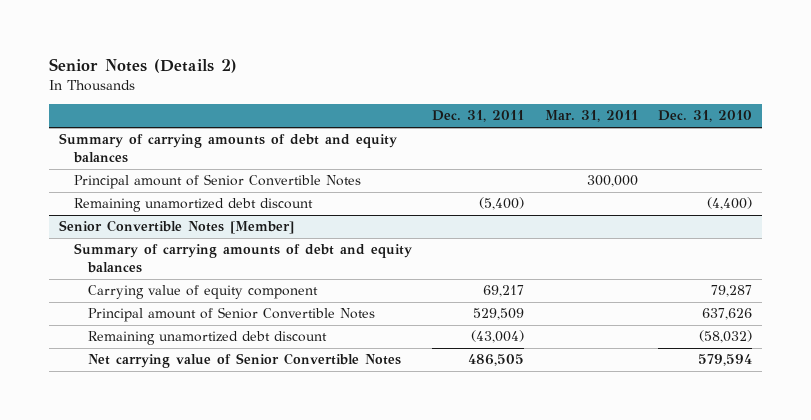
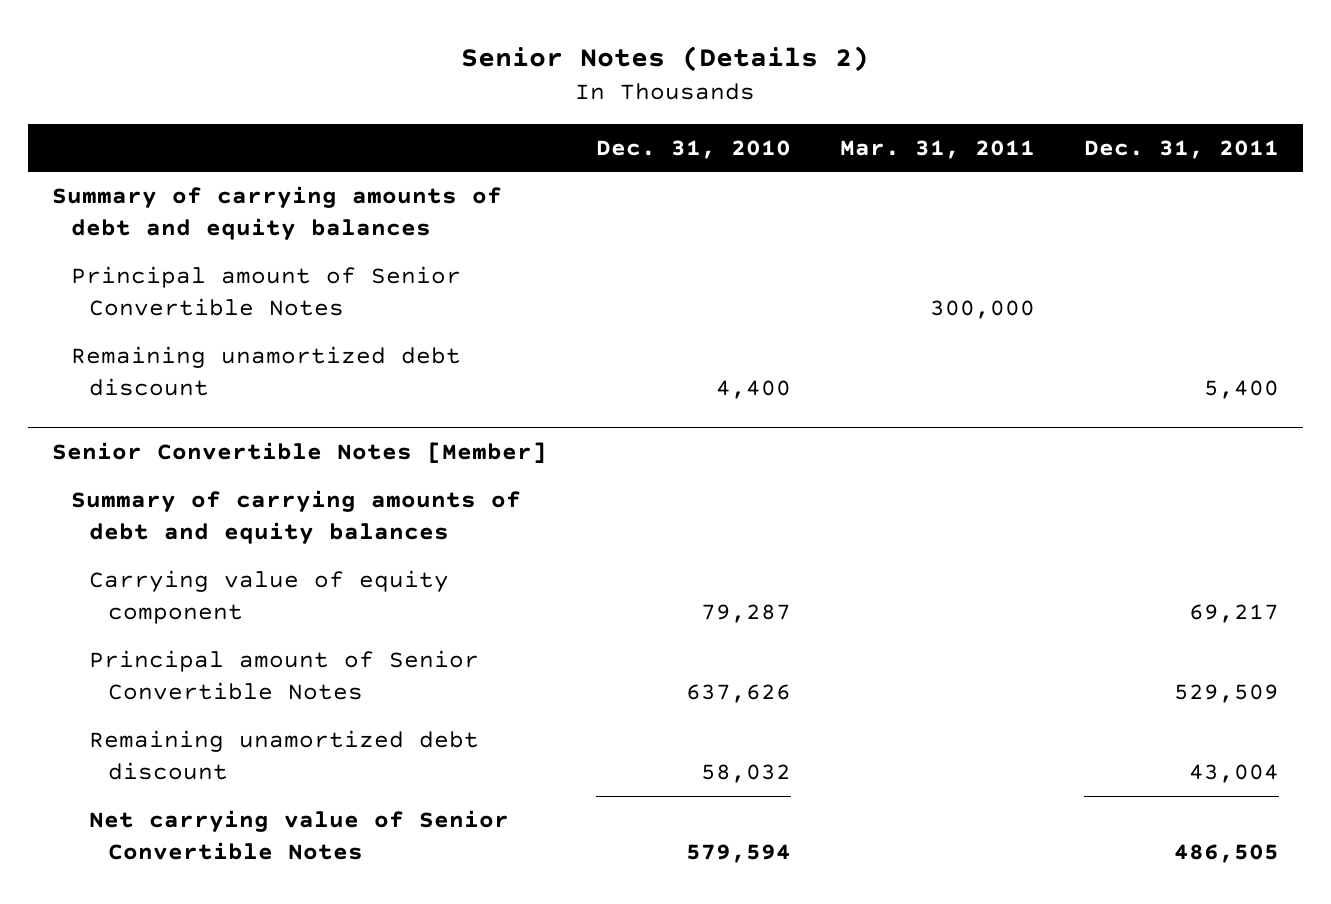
[479,197,525,211] (5,400) -> [1203,380,1279,400] 5,400
[707,197,753,211] (4,400) -> [715,380,791,400] 4,400
[471,330,525,344] (43,004) -> [1188,764,1279,784] 43,004
[699,330,753,344] (58,032) -> [700,764,791,784] 58,032

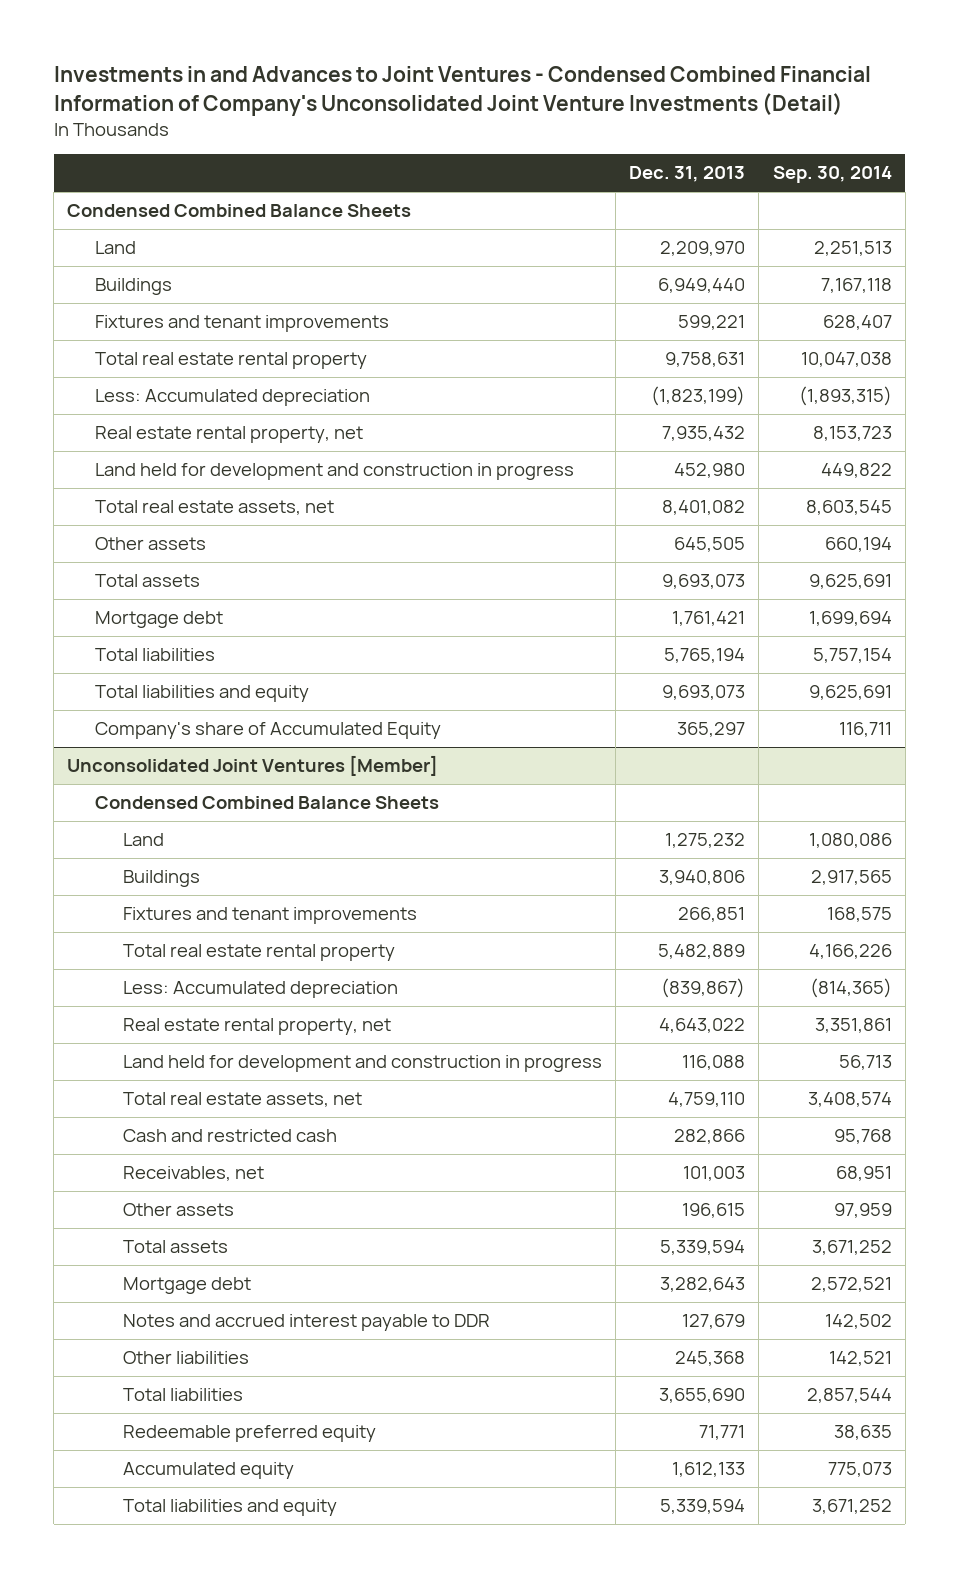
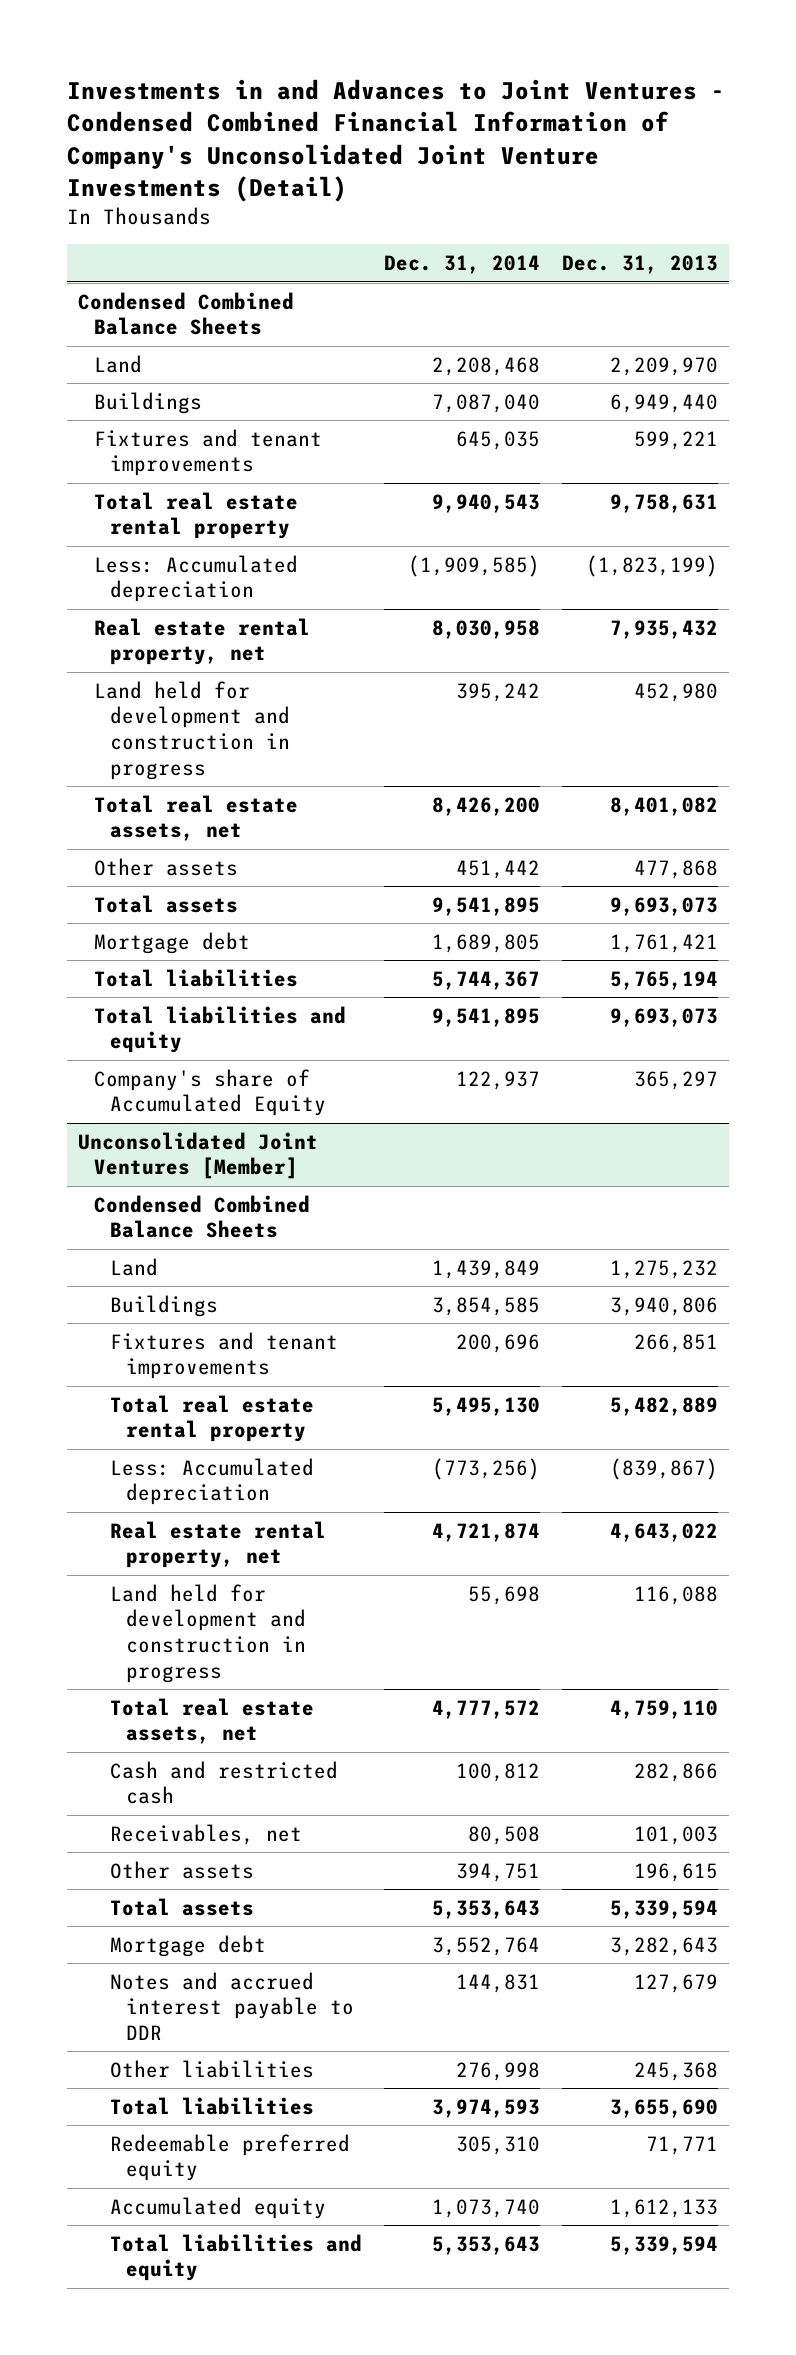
[772,166,892,184] Sep. 30, 2014 -> none
none -> [384,255,541,275] Dec. 31, 2014
[674,537,746,553] 645,505 -> [634,859,719,879] 477,868

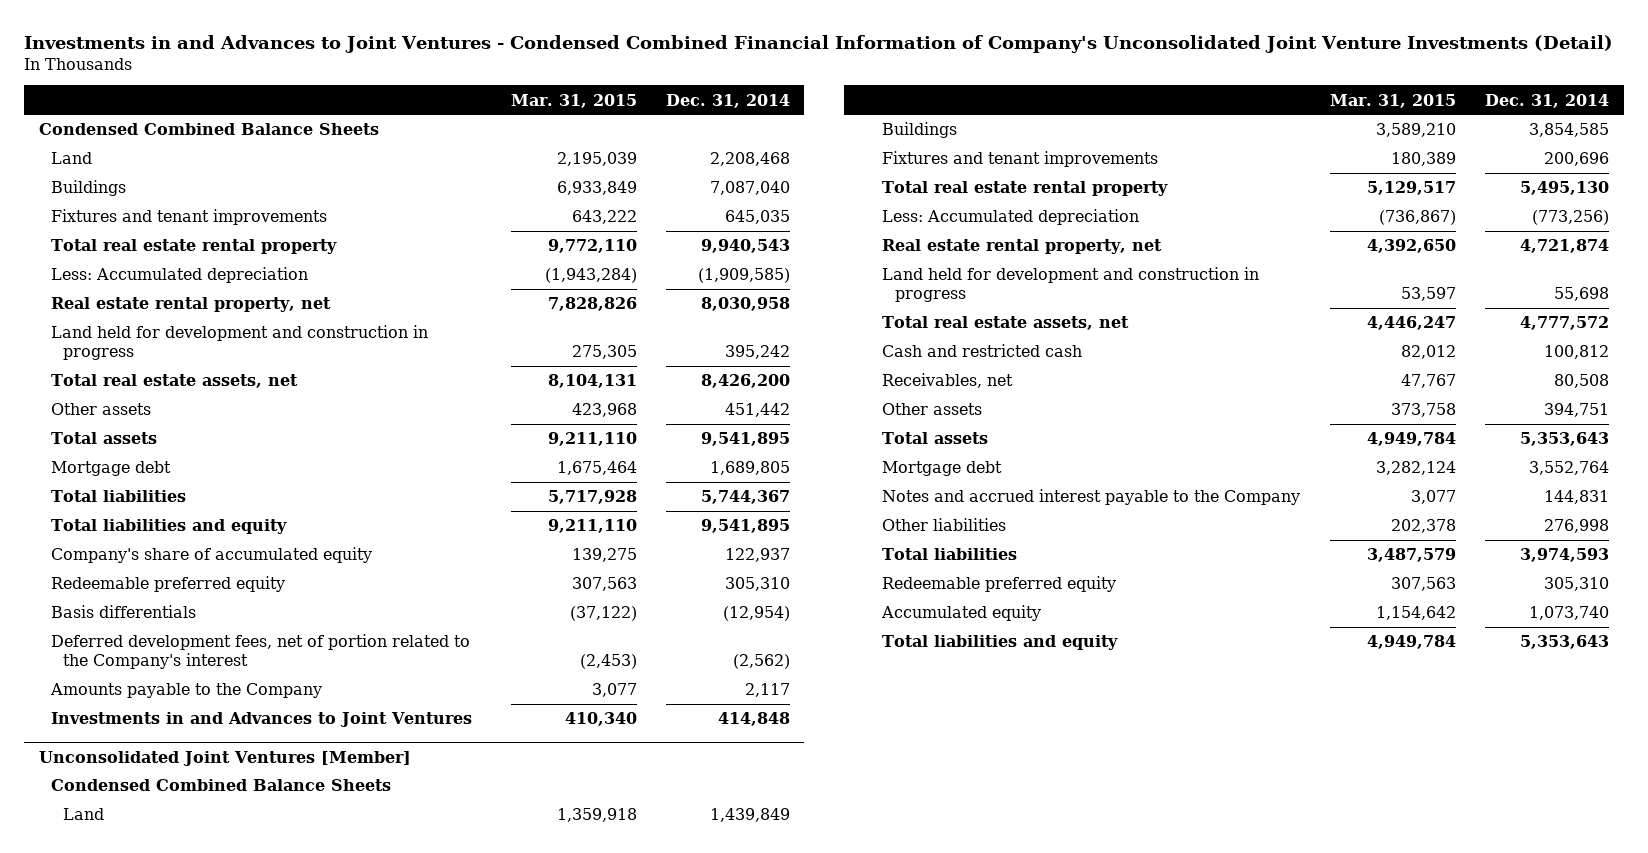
[562,255,719,275] Dec. 31, 2013 -> none
none -> [510,93,637,108] Mar. 31, 2015
[94,1068,327,1117] Company's share of Accumulated Equity -> [51,547,373,564] Company's share of accumulated equity
none -> [51,576,286,593] Redeemable preferred equity
none -> [51,605,197,619] Basis differentials
none -> [51,634,471,670] Deferred development fees, net of portion related to the Company's interest
none -> [50,683,323,699] Amounts payable to the Company
none -> [51,712,473,728] Investments in and Advances to Joint Ventures
[110,1971,355,2040] Notes and accrued interest payable to DDR -> [882,489,1301,506] Notes and accrued interest payable to the Company

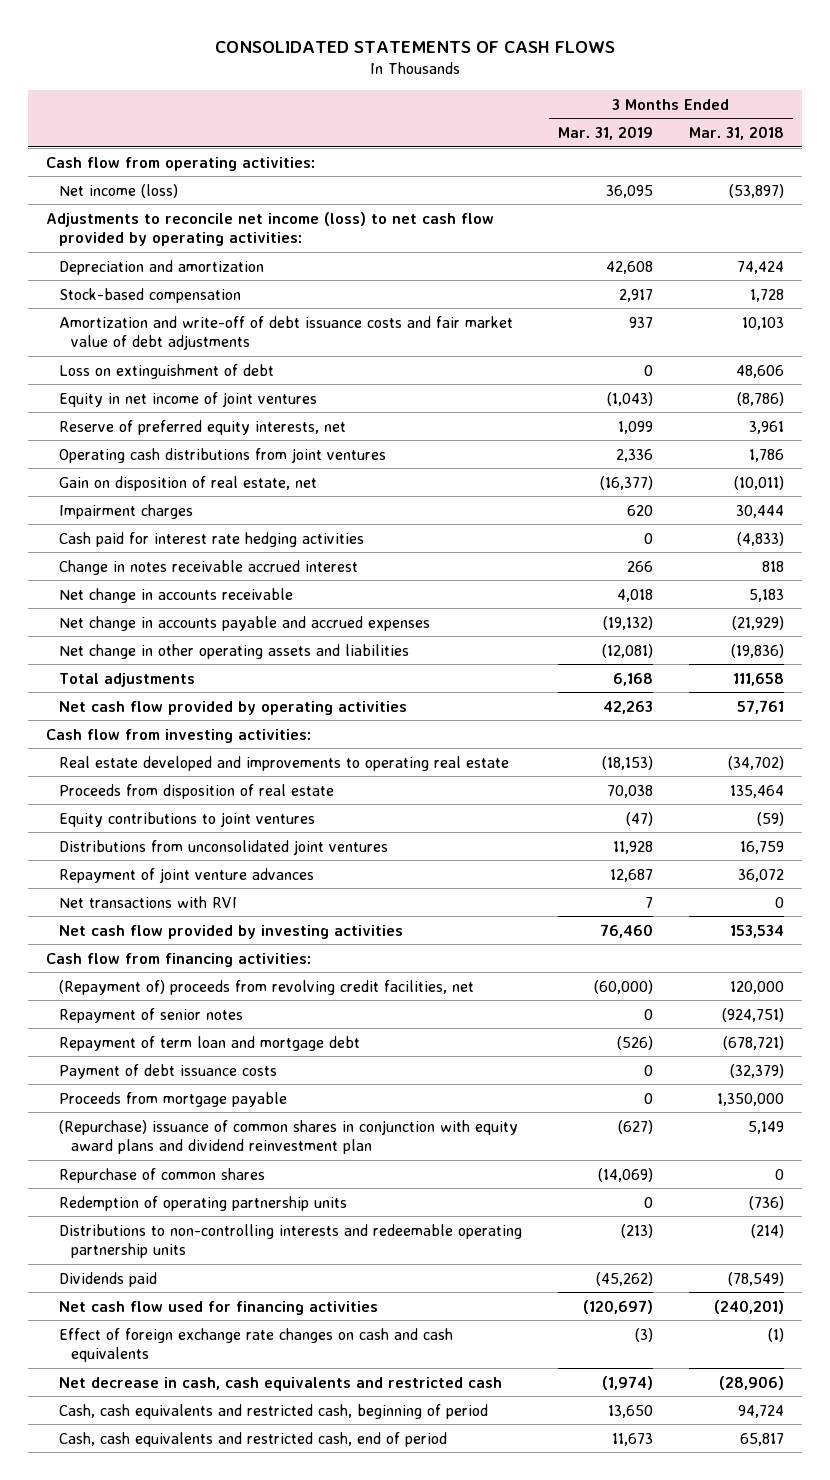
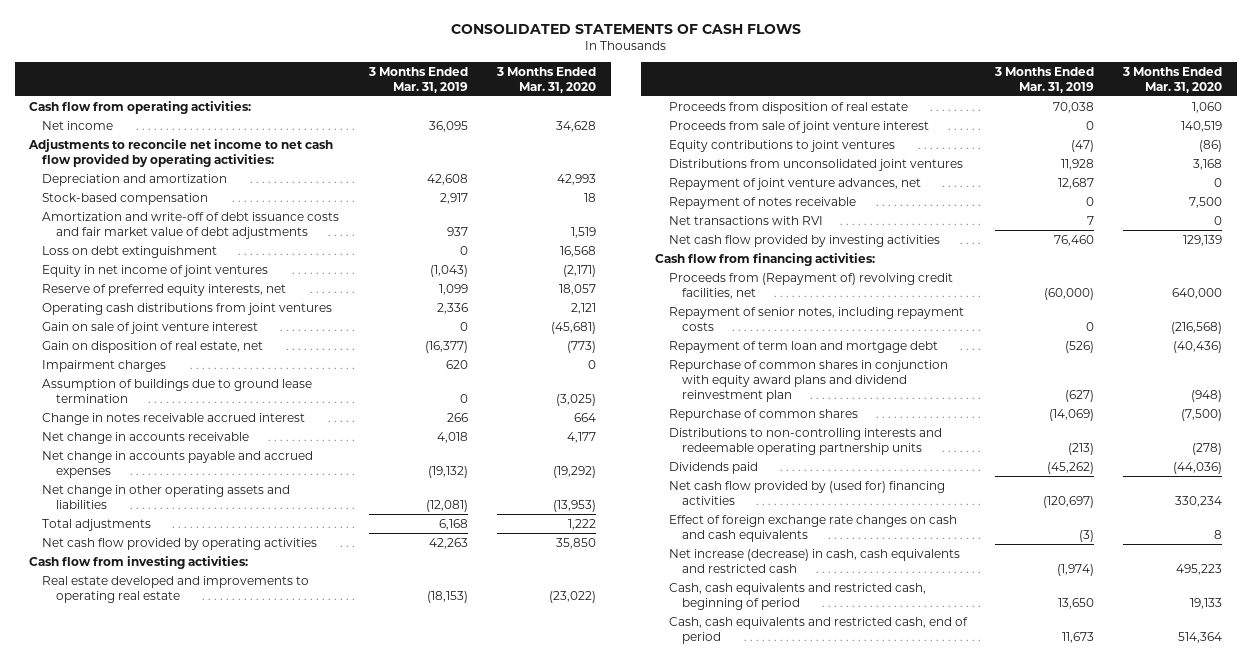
[688,126,784,141] Mar. 31, 2018 -> none
none -> [496,66,597,93] 3 Months Ended Mar. 31, 2020
[58,183,178,198] Net income (loss) -> [42,120,114,130] Net income
[46,211,495,247] Adjustments to reconcile net income (loss) to net cash flow provided by operating activities: -> [28,138,334,167] Adjustments to reconcile net income to net cash flow provided by operating activities:
[58,363,274,379] Loss on extinguishment of debt -> [42,245,218,258] Loss on debt extinguishment
none -> [42,321,259,334] Gain on sale of joint venture interest
[58,531,364,547] Cash paid for interest rate hedging activities -> none
none -> [42,378,313,403] Assumption of buildings due to ground lease termination
none -> [668,120,929,133] Proceeds from sale of joint venture interest
[58,867,314,883] Repayment of joint venture advances -> [668,177,921,190] Repayment of joint venture advances, net
none -> [668,196,856,209] Repayment of notes receivable
[58,979,474,995] (Repayment of) proceeds from revolving credit facilities, net -> [668,272,953,299] Proceeds from (Repayment of) revolving credit facilities, net
[58,1007,243,1023] Repayment of senior notes -> [668,306,964,331] Repayment of senior notes, including repayment costs
[58,1063,277,1079] Payment of debt issuance costs -> none
[58,1091,287,1107] Proceeds from mortgage payable -> none
[58,1119,518,1155] (Repurchase) issuance of common shares in conjunction with equity award plans and dividend reinvestment plan -> [668,359,948,402] Repurchase of common shares in conjunction with equity award plans and dividend reinvestment plan
[58,1195,347,1211] Redemption of operating partnership units -> none
[58,1300,378,1315] Net cash flow used for financing activities -> [668,480,945,505] Net cash flow provided by (used for) financing activities
[58,1376,502,1391] Net decrease in cash, cash equivalents and restricted cash -> [668,548,960,573] Net increase (decrease) in cash, cash equivalents and restricted cash

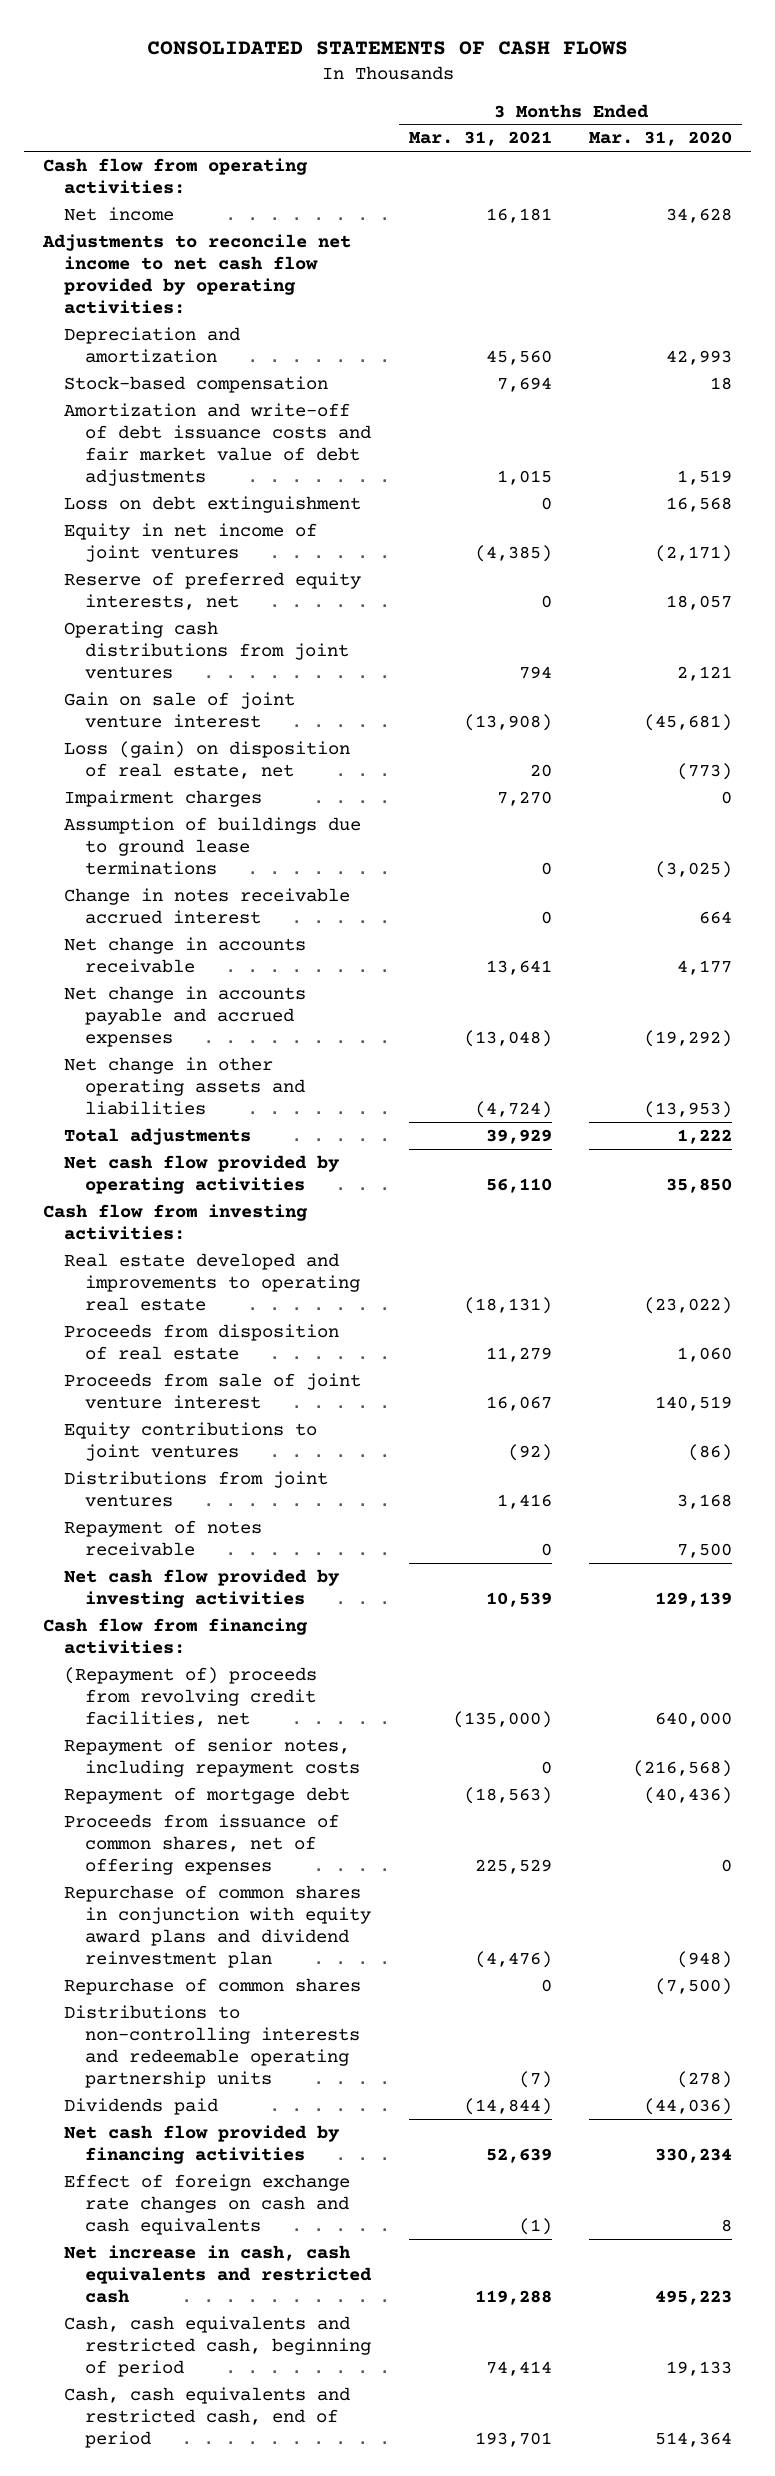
[368,66,469,93] 3 Months Ended Mar. 31, 2019 -> none
none -> [408,131,552,147] Mar. 31, 2021
[42,340,264,353] Gain on disposition of real estate, net -> [64,740,351,780] Loss (gain) on disposition of real estate, net
[42,378,313,403] Assumption of buildings due to ground lease termination -> [64,816,362,876] Assumption of buildings due to ground lease terminations
[668,177,921,190] Repayment of joint venture advances, net -> none
[668,158,963,171] Distributions from unconsolidated joint ventures -> [64,1470,329,1508] Distributions from joint ventures
[668,215,823,225] Net transactions with RVI -> none
[668,272,953,299] Proceeds from (Repayment of) revolving credit facilities, net -> [64,1666,318,1728] (Repayment of) proceeds from revolving credit facilities, net
[668,340,938,353] Repayment of term loan and mortgage debt -> [64,1786,351,1804] Repayment of mortgage debt
none -> [64,1813,340,1876] Proceeds from issuance of common shares, net of offering expenses
[668,480,945,505] Net cash flow provided by (used for) financing activities -> [64,2124,341,2165] Net cash flow provided by financing activities
[668,548,960,573] Net increase (decrease) in cash, cash equivalents and restricted cash -> [64,2244,373,2304] Net increase in cash, cash equivalents and restricted cash

